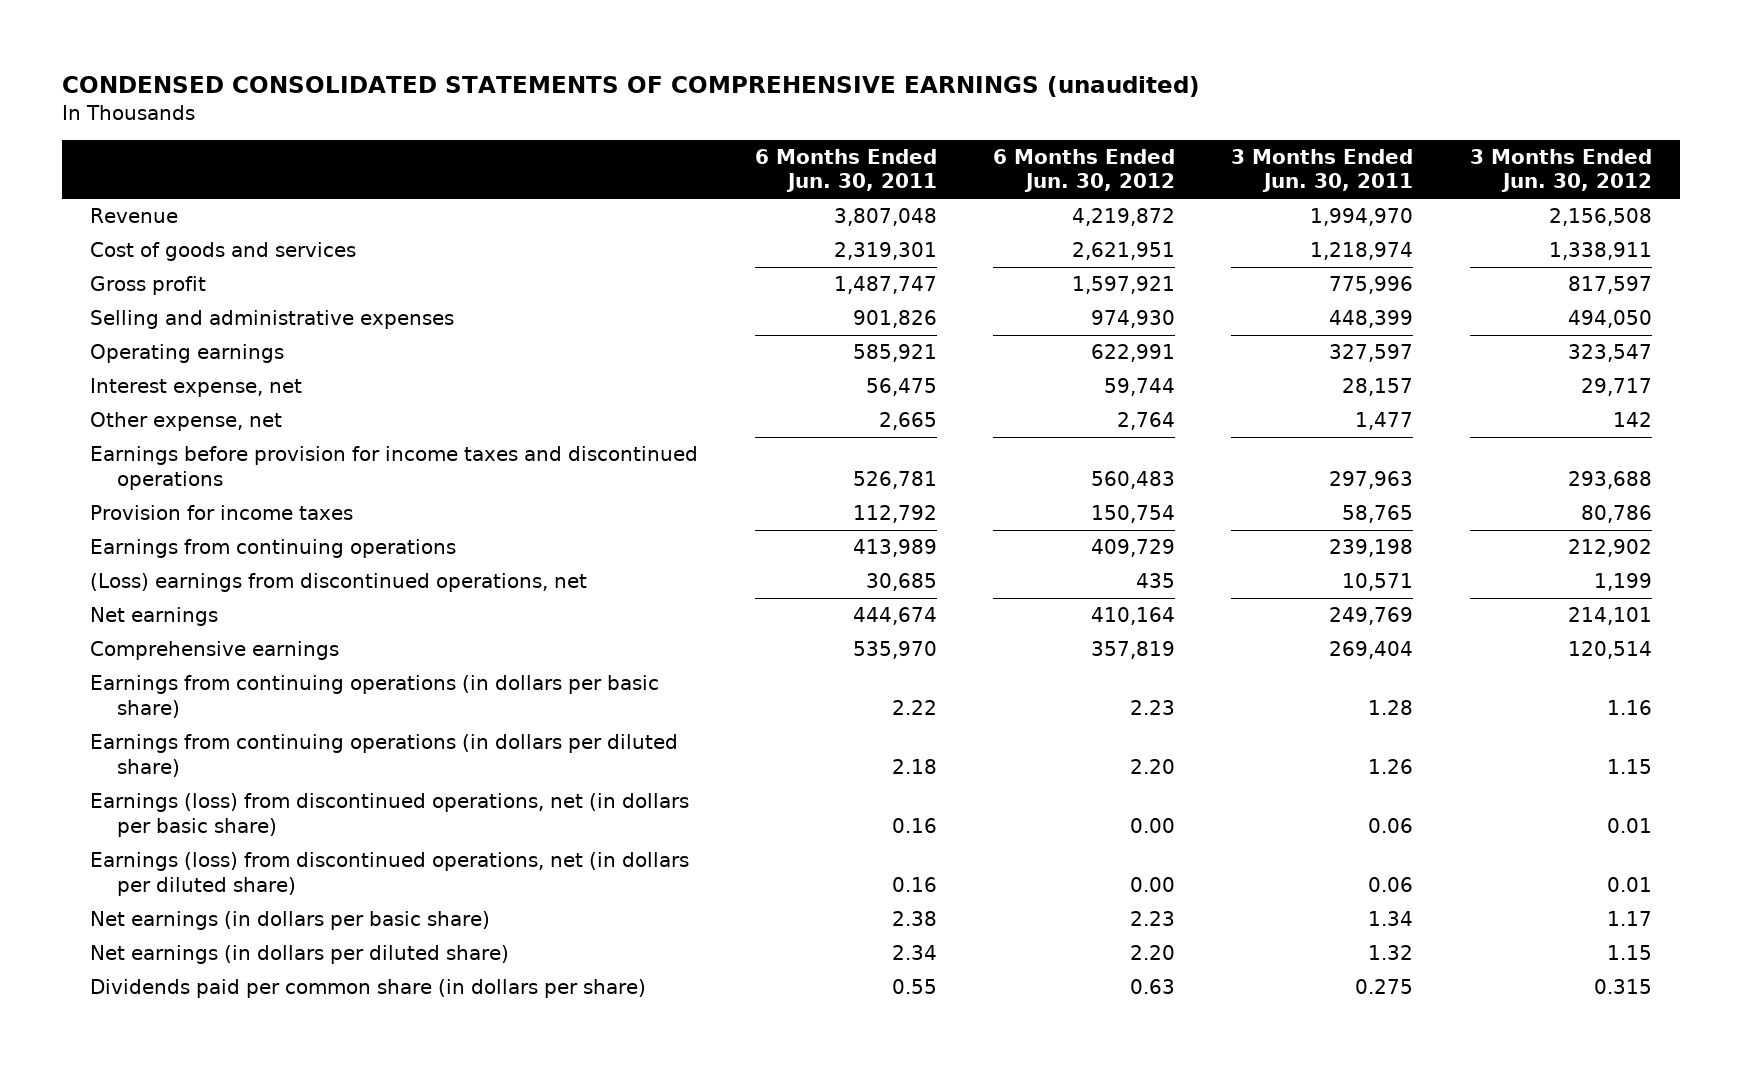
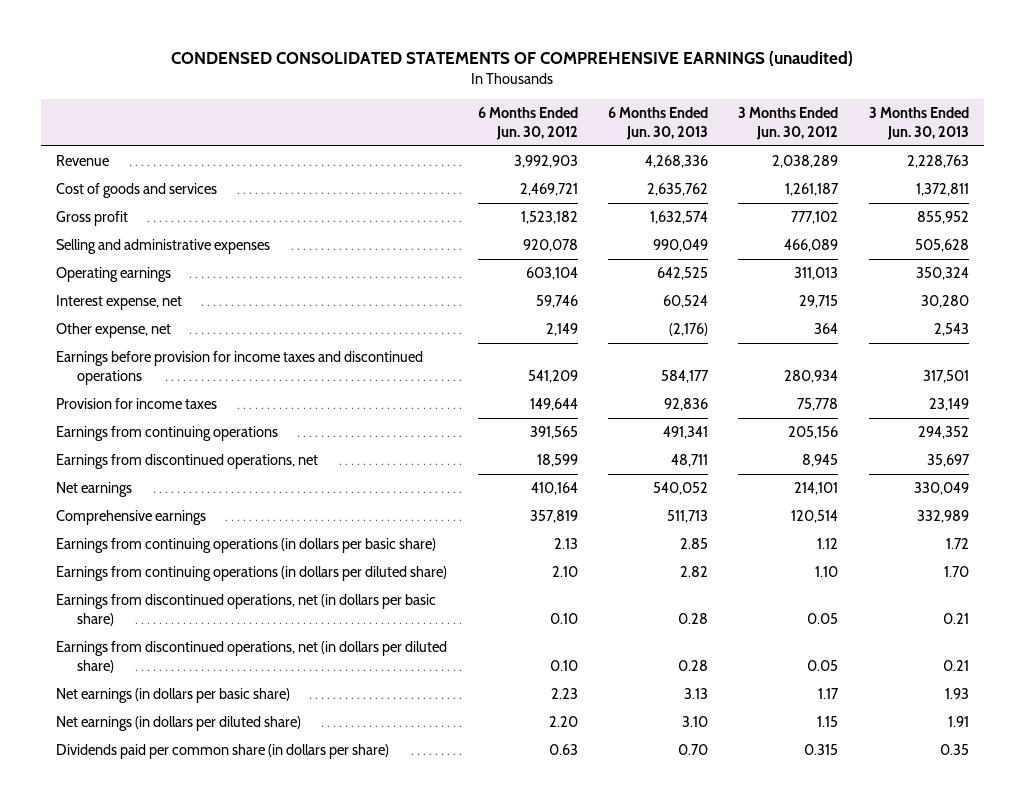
[754,149,937,193] 6 Months Ended Jun. 30, 2011 -> none
[1231,149,1414,193] 3 Months Ended Jun. 30, 2011 -> none
none -> [607,106,708,140] 6 Months Ended Jun. 30, 2013
none -> [868,106,969,140] 3 Months Ended Jun. 30, 2013
[1072,208,1176,227] 4,219,872 -> [513,155,578,169] 3,992,903
[1548,208,1652,227] 2,156,508 -> [772,155,839,169] 2,038,289
[1072,242,1176,261] 2,621,951 -> [519,183,578,197] 2,469,721
[1548,242,1652,261] 1,338,911 -> [785,183,840,197] 1,261,187
[1072,276,1176,295] 1,597,921 -> [520,211,578,225] 1,523,182
[1567,276,1652,295] 817,597 -> [791,211,839,225] 777,102
[1091,310,1176,329] 974,930 -> [522,239,578,253] 920,078
[1567,310,1652,329] 494,050 -> [784,239,839,253] 466,089
[1091,344,1176,363] 622,991 -> [525,267,578,281] 603,104
[1567,344,1652,363] 323,547 -> [794,267,839,281] 311,013
[1104,378,1176,397] 59,744 -> [535,295,578,309] 59,746
[1580,378,1652,397] 29,717 -> [799,295,839,309] 29,715
[1117,412,1176,431] 2,764 -> [545,323,578,337] 2,149
[1612,412,1652,428] 142 -> [814,323,839,335] 364
[1091,470,1176,489] 560,483 -> [527,370,578,384] 541,209
[1567,470,1652,489] 293,688 -> [784,370,839,384] 280,934
[1091,505,1176,524] 150,754 -> [529,398,578,412] 149,644
[1580,505,1652,524] 80,786 -> [797,398,839,412] 75,778
[1091,539,1176,558] 409,729 -> [529,426,578,440] 391,565
[1567,539,1652,558] 212,902 -> [788,426,839,440] 205,156
[90,573,588,593] (Loss) earnings from discontinued operations, net -> [56,454,319,470] Earnings from discontinued operations, net
[1136,573,1176,589] 435 -> [536,454,578,468] 18,599
[1593,573,1652,592] 1,199 -> [802,454,839,468] 8,945
[1130,699,1176,715] 2.23 -> [553,538,578,550] 2.13
[1606,699,1652,715] 1.16 -> [817,538,839,550] 1.12
[1130,758,1176,774] 2.20 -> [551,566,578,578] 2.10
[1606,758,1652,774] 1.15 -> [815,566,839,578] 1.10
[90,793,690,837] Earnings (loss) from discontinued operations, net (in dollars per basic share) -> [56,594,437,627] Earnings from discontinued operations, net (in dollars per basic share)
[1130,817,1176,833] 0.00 -> [549,613,578,625] 0.10
[1606,817,1652,833] 0.01 -> [807,613,839,625] 0.05
[90,852,690,896] Earnings (loss) from discontinued operations, net (in dollars per diluted share) -> [56,641,448,674] Earnings from discontinued operations, net (in dollars per diluted share)
[1130,876,1176,892] 0.00 -> [549,660,578,672] 0.10
[1606,876,1652,892] 0.01 -> [807,660,839,672] 0.05

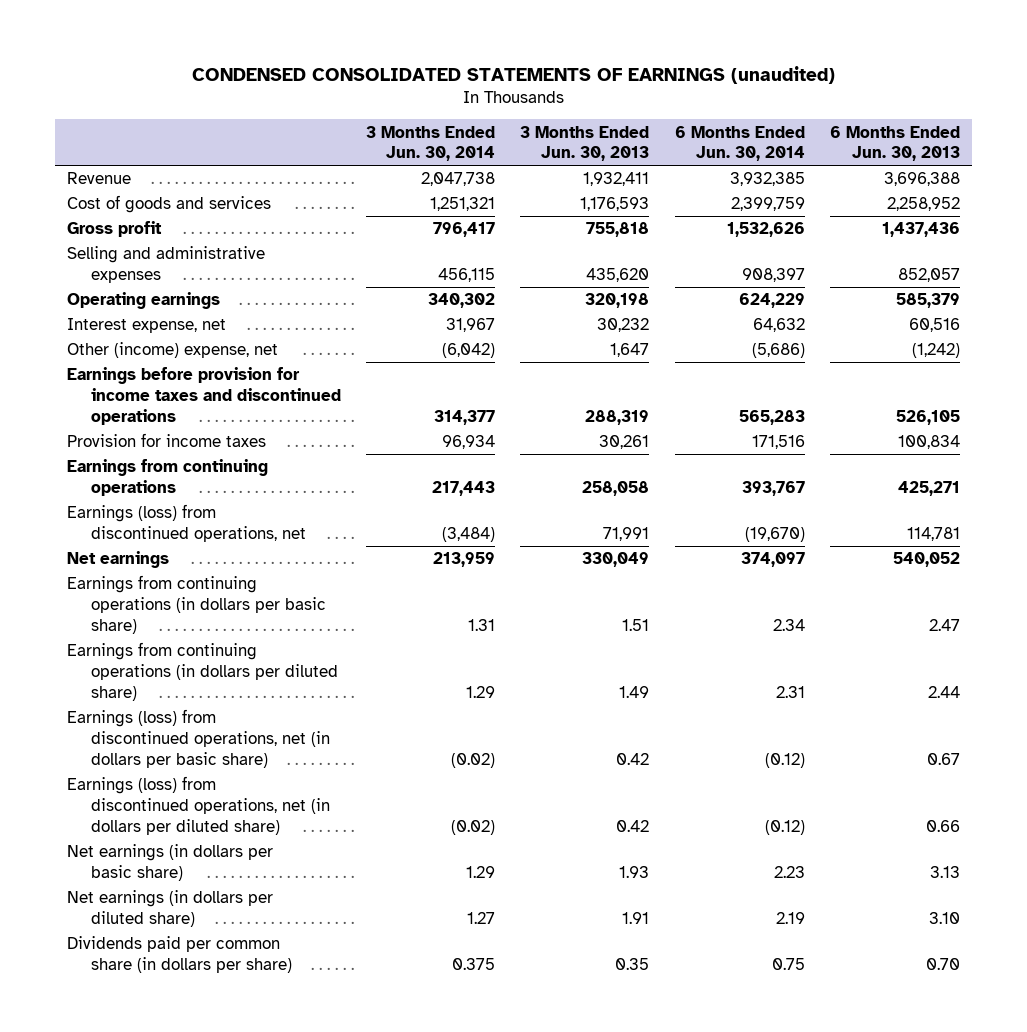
[171,50,854,66] CONDENSED CONSOLIDATED STATEMENTS OF COMPREHENSIVE EARNINGS (unaudited) -> [191,65,835,84] CONDENSED CONSOLIDATED STATEMENTS OF EARNINGS (unaudited)
[477,106,578,140] 6 Months Ended Jun. 30, 2012 -> none
[738,106,839,140] 3 Months Ended Jun. 30, 2012 -> none
none -> [366,125,496,162] 3 Months Ended Jun. 30, 2014
none -> [674,125,805,162] 6 Months Ended Jun. 30, 2014
[644,155,708,169] 4,268,336 -> [883,172,960,187] 3,696,388
[906,155,969,169] 2,228,763 -> [583,172,650,187] 1,932,411
[646,183,708,197] 2,635,762 -> [886,197,960,212] 2,258,952
[915,183,969,197] 1,372,811 -> [580,197,650,212] 1,176,593
[649,211,708,225] 1,632,574 -> [881,222,960,238] 1,437,436
[916,211,969,225] 855,952 -> [586,222,650,238] 755,818
[652,239,708,253] 990,049 -> [897,268,960,283] 852,057
[914,239,969,253] 505,628 -> [586,268,650,283] 435,620
[656,267,708,281] 642,525 -> [895,293,960,309] 585,379
[915,267,969,281] 350,324 -> [585,293,650,309] 320,198
[662,295,708,309] 60,524 -> [908,318,960,333] 60,516
[920,295,969,309] 30,280 -> [597,318,650,333] 30,232
[56,323,172,339] Other expense, net -> [67,342,279,359] Other (income) expense, net
[668,323,708,337] (2,176) -> [911,343,960,359] (1,242)
[933,323,969,337] 2,543 -> [610,343,650,358] 1,647
[660,370,709,384] 584,177 -> [895,409,960,425] 526,105
[922,370,969,384] 317,501 -> [585,409,650,425] 288,319
[663,398,708,412] 92,836 -> [897,435,960,450] 100,834
[928,398,969,412] 23,149 -> [599,435,650,450] 30,261
[662,426,708,440] 491,341 -> [897,481,960,497] 425,271
[917,426,969,440] 294,352 -> [582,481,650,497] 258,058
[56,454,319,470] Earnings from discontinued operations, net -> [67,504,307,543] Earnings (loss) from discontinued operations, net
[670,454,708,468] 48,711 -> [906,527,960,542] 114,781
[926,454,970,468] 35,697 -> [603,527,650,542] 71,991
[56,510,207,526] Comprehensive earnings -> none
[679,538,708,550] 2.85 -> [928,618,960,631] 2.47
[945,538,969,550] 1.72 -> [622,618,650,631] 1.51
[679,566,708,578] 2.82 -> [927,685,960,698] 2.44
[943,566,969,578] 1.70 -> [619,685,650,698] 1.49
[56,594,437,627] Earnings from discontinued operations, net (in dollars per basic share) -> [67,709,331,768] Earnings (loss) from discontinued operations, net (in dollars per basic share)
[677,613,708,625] 0.28 -> [926,752,960,765] 0.67
[942,613,969,625] 0.21 -> [616,752,650,765] 0.42
[56,641,448,674] Earnings from discontinued operations, net (in dollars per diluted share) -> [67,776,331,835] Earnings (loss) from discontinued operations, net (in dollars per diluted share)
[677,660,708,672] 0.28 -> [925,819,960,832] 0.66
[942,660,969,672] 0.21 -> [616,819,650,832] 0.42

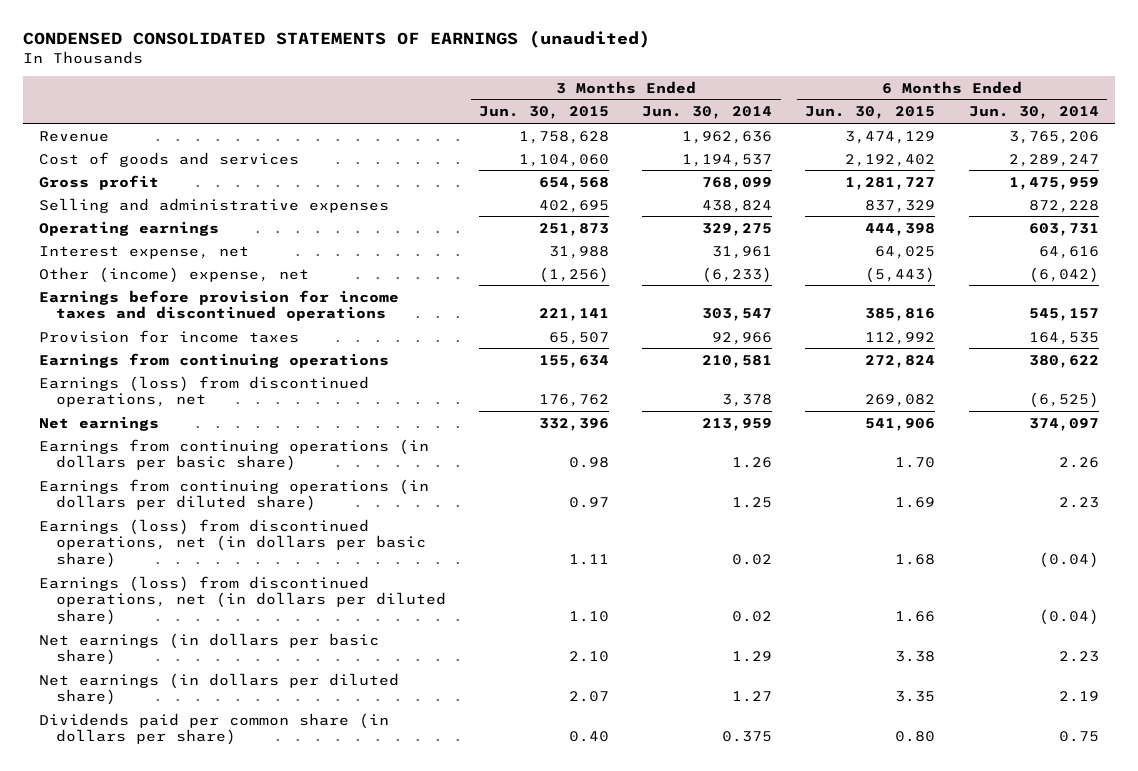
[520,125,650,162] 3 Months Ended Jun. 30, 2013 -> none
[829,125,960,162] 6 Months Ended Jun. 30, 2013 -> none
none -> [479,106,610,120] Jun. 30, 2015
none -> [805,106,936,120] Jun. 30, 2015
[421,172,496,187] 2,047,738 -> [682,130,773,144] 1,962,636
[729,172,805,187] 3,932,385 -> [1008,130,1099,144] 3,765,206
[430,197,496,212] 1,251,321 -> [682,153,773,167] 1,194,537
[730,197,805,212] 2,399,759 -> [1008,153,1099,167] 2,289,247
[433,222,496,238] 796,417 -> [702,176,773,190] 768,099
[726,222,805,238] 1,532,626 -> [1008,176,1099,190] 1,475,959
[438,268,496,283] 456,115 -> [702,199,773,213] 438,824
[741,268,805,283] 908,397 -> [1028,199,1099,213] 872,228
[428,293,496,309] 340,302 -> [702,222,773,236] 329,275
[738,293,805,309] 624,229 -> [1028,222,1099,236] 603,731
[446,318,496,333] 31,967 -> [712,245,773,259] 31,961
[752,318,805,333] 64,632 -> [1038,245,1099,259] 64,616
[442,343,496,359] (6,042) -> [702,266,773,283] (6,233)
[751,343,805,359] (5,686) -> [1028,266,1099,283] (6,042)
[434,409,496,425] 314,377 -> [702,308,773,322] 303,547
[738,409,805,425] 565,283 -> [1028,308,1099,322] 545,157
[442,435,496,450] 96,934 -> [712,331,773,345] 92,966
[751,435,805,450] 171,516 -> [1028,331,1099,345] 164,535
[432,481,496,497] 217,443 -> [702,354,773,368] 210,581
[741,481,805,497] 393,767 -> [1028,354,1099,368] 380,622
[442,527,496,543] (3,484) -> [722,394,773,408] 3,378
[744,527,805,543] (19,670) -> [1028,392,1099,409] (6,525)
[468,618,496,631] 1.31 -> [732,457,773,469] 1.26
[772,618,805,631] 2.34 -> [1058,457,1099,469] 2.26
[466,685,496,698] 1.29 -> [732,497,773,509] 1.25
[775,685,805,698] 2.31 -> [1058,497,1099,509] 2.23
[451,752,496,768] (0.02) -> [732,554,773,566] 0.02
[764,752,805,768] (0.12) -> [1038,552,1099,569] (0.04)
[451,819,496,835] (0.02) -> [732,611,773,623] 0.02
[764,819,805,835] (0.12) -> [1038,609,1099,626] (0.04)

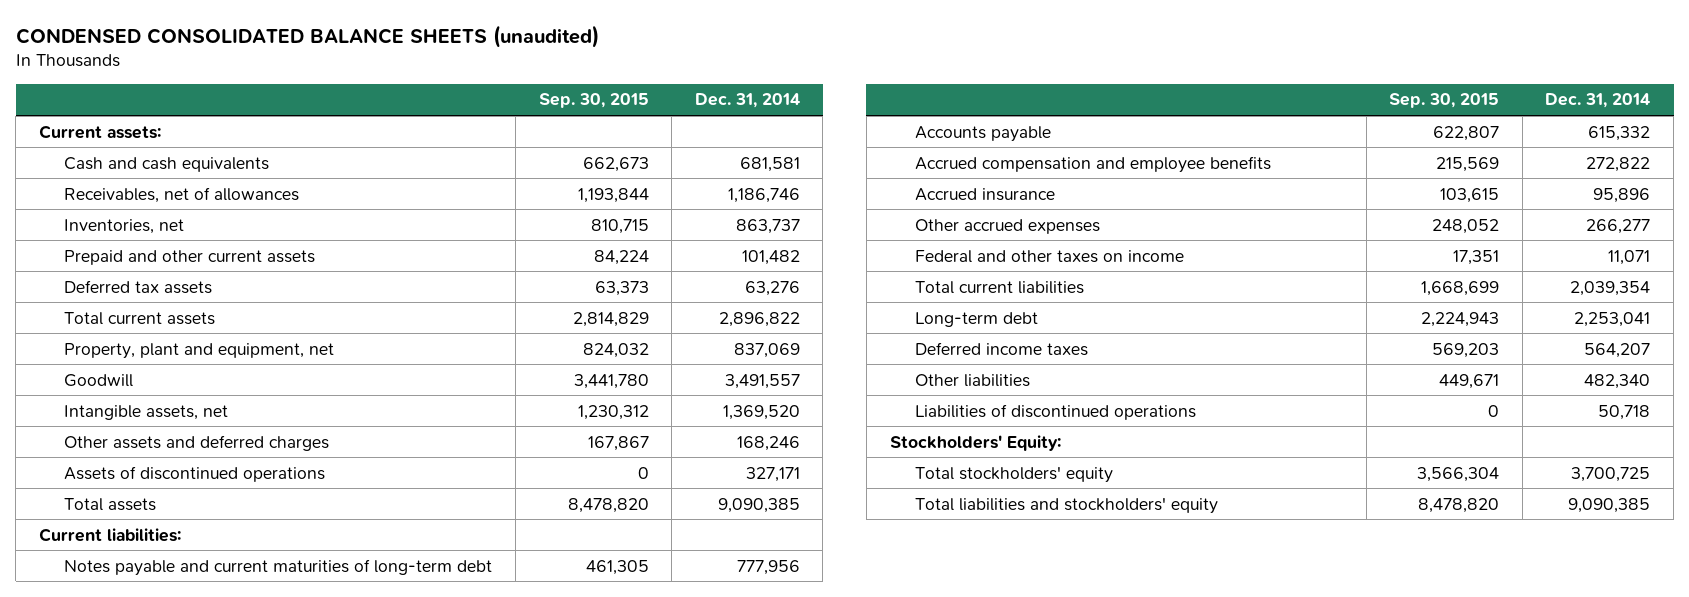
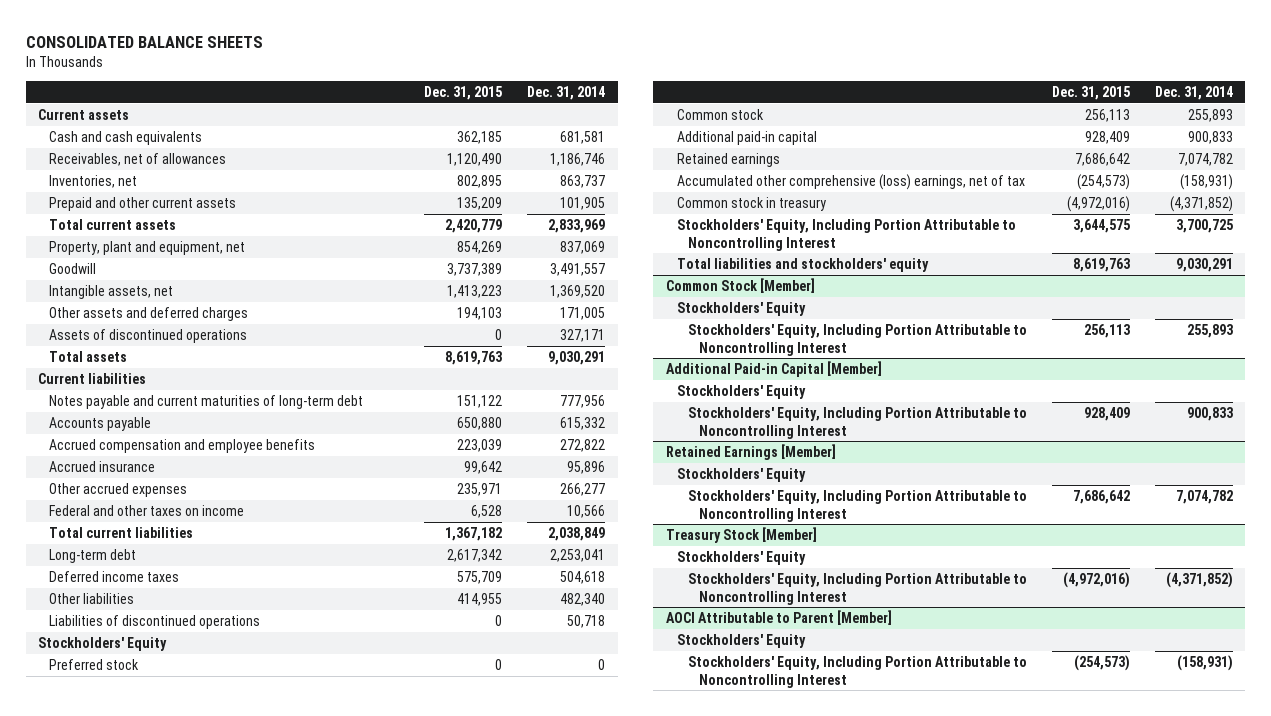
[15,24,599,48] CONDENSED CONSOLIDATED BALANCE SHEETS (unaudited) -> [25,35,263,48] CONSOLIDATED BALANCE SHEETS
[538,93,649,109] Sep. 30, 2015 -> none
none -> [424,86,503,101] Dec. 31, 2015
[38,124,161,139] Current assets: -> [38,108,130,120] Current assets
[64,279,213,294] Deferred tax assets -> none
[741,249,800,265] 101,482 -> [560,196,606,210] 101,905
[718,311,800,327] 2,896,822 -> [548,218,606,233] 2,833,969
[736,435,800,451] 168,246 -> [560,306,606,320] 171,005
[717,497,800,513] 9,090,385 -> [548,350,606,365] 9,030,291
[38,527,181,542] Current liabilities: -> [38,372,147,384] Current liabilities
[1608,249,1651,265] 11,071 -> [567,504,606,518] 10,566
[1570,280,1651,296] 2,039,354 -> [548,526,606,541] 2,038,849
[1584,342,1651,358] 564,207 -> [560,570,606,584] 504,618
[889,434,1061,451] Stockholders' Equity: -> [38,636,168,651] Stockholders' Equity
none -> [49,658,140,670] Preferred stock
none -> [676,108,764,120] Common stock
none -> [676,130,817,145] Additional paid-in capital
none -> [676,152,780,167] Retained earnings
none -> [676,173,1025,190] Accumulated other comprehensive (loss) earnings, net of tax
none -> [676,196,826,211] Common stock in treasury
[915,465,1114,483] Total stockholders' equity -> [676,218,1016,251] Stockholders' Equity, Including Portion Attributable to Noncontrolling Interest
[1568,497,1651,513] 9,090,385 -> [1175,257,1233,272] 9,030,291
none -> [665,277,815,293] Common Stock [Member]
none -> [676,301,806,316] Stockholders' Equity
none -> [688,323,1028,356] Stockholders' Equity, Including Portion Attributable to Noncontrolling Interest
none -> [665,360,882,377] Additional Paid-in Capital [Member]
none -> [676,384,806,399] Stockholders' Equity
none -> [688,406,1028,439] Stockholders' Equity, Including Portion Attributable to Noncontrolling Interest
none -> [665,443,836,460] Retained Earnings [Member]
none -> [676,467,806,482] Stockholders' Equity
none -> [688,489,1028,522] Stockholders' Equity, Including Portion Attributable to Noncontrolling Interest
none -> [665,526,817,543] Treasury Stock [Member]
none -> [676,550,806,565] Stockholders' Equity
none -> [688,572,1028,605] Stockholders' Equity, Including Portion Attributable to Noncontrolling Interest
none -> [665,609,892,625] AOCI Attributable to Parent [Member]
none -> [676,633,806,648] Stockholders' Equity
none -> [688,655,1028,688] Stockholders' Equity, Including Portion Attributable to Noncontrolling Interest

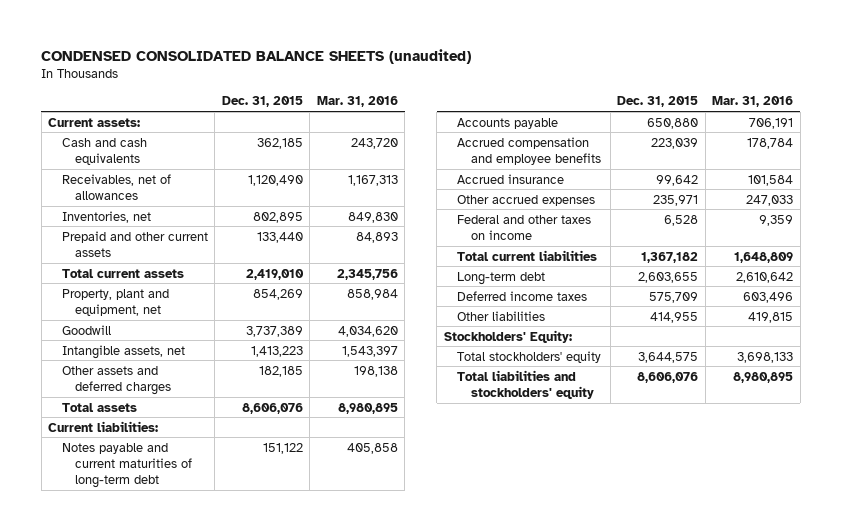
[25,35,263,48] CONSOLIDATED BALANCE SHEETS -> [41,48,472,64] CONDENSED CONSOLIDATED BALANCE SHEETS (unaudited)
[527,86,606,101] Dec. 31, 2014 -> none
none -> [316,96,398,108] Mar. 31, 2016
[38,108,130,120] Current assets -> [48,117,141,127] Current assets:
[457,196,503,210] 135,209 -> [256,231,303,243] 133,440
[445,218,503,233] 2,420,779 -> [245,268,304,280] 2,419,010
[49,328,248,343] Assets of discontinued operations -> none
[457,306,503,320] 194,103 -> [258,365,303,377] 182,185
[445,350,503,365] 8,619,763 -> [241,402,303,414] 8,606,076
[38,372,147,384] Current liabilities -> [48,420,159,432] Current liabilities:
[447,548,503,562] 2,617,342 -> [638,271,699,283] 2,603,655
[49,614,261,629] Liabilities of discontinued operations -> none
[49,658,140,670] Preferred stock -> none
[676,108,764,120] Common stock -> none
[676,130,817,145] Additional paid-in capital -> none
[676,152,780,167] Retained earnings -> none
[676,173,1025,190] Accumulated other comprehensive (loss) earnings, net of tax -> none
[676,196,826,211] Common stock in treasury -> none
[665,277,815,293] Common Stock [Member] -> none
[676,301,806,316] Stockholders' Equity -> none
[688,323,1028,356] Stockholders' Equity, Including Portion Attributable to Noncontrolling Interest -> none
[665,360,882,377] Additional Paid-in Capital [Member] -> none
[676,384,806,399] Stockholders' Equity -> none
[688,406,1028,439] Stockholders' Equity, Including Portion Attributable to Noncontrolling Interest -> none
[665,443,836,460] Retained Earnings [Member] -> none
[676,467,806,482] Stockholders' Equity -> none
[688,489,1028,522] Stockholders' Equity, Including Portion Attributable to Noncontrolling Interest -> none
[665,526,817,543] Treasury Stock [Member] -> none
[676,550,806,565] Stockholders' Equity -> none
[688,572,1028,605] Stockholders' Equity, Including Portion Attributable to Noncontrolling Interest -> none
[665,609,892,625] AOCI Attributable to Parent [Member] -> none
[676,633,806,648] Stockholders' Equity -> none
[688,655,1028,688] Stockholders' Equity, Including Portion Attributable to Noncontrolling Interest -> none
[38,636,168,651] Stockholders' Equity -> [443,329,572,343] Stockholders' Equity:
[676,218,1016,251] Stockholders' Equity, Including Portion Attributable to Noncontrolling Interest -> [457,350,602,363] Total stockholders' equity
[1072,257,1130,272] 8,619,763 -> [637,371,699,383] 8,606,076

